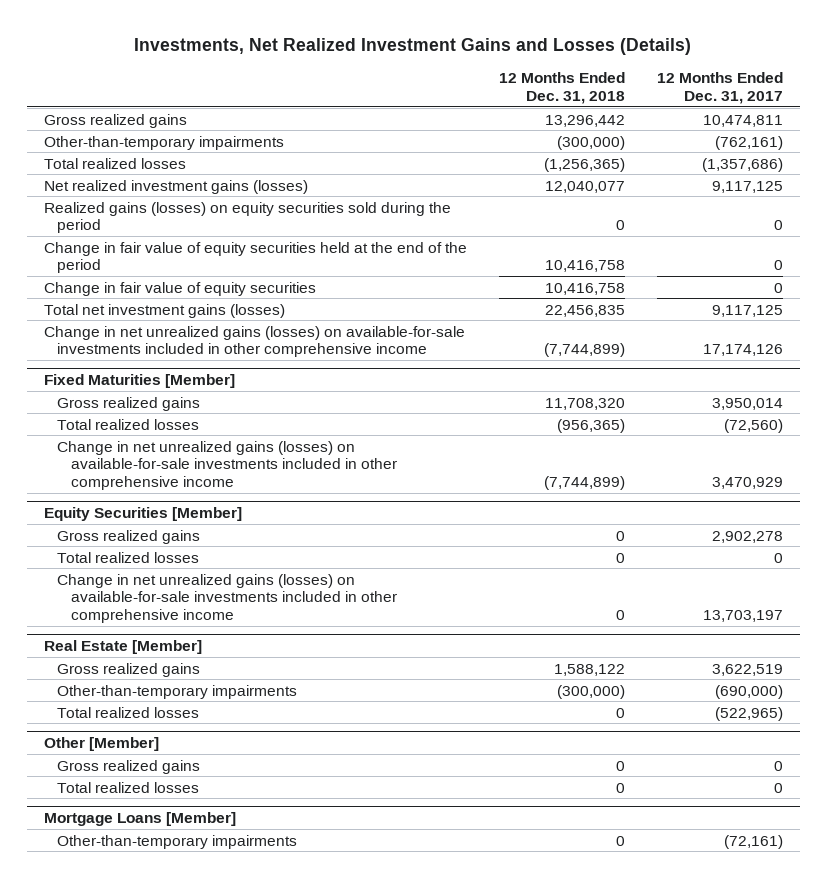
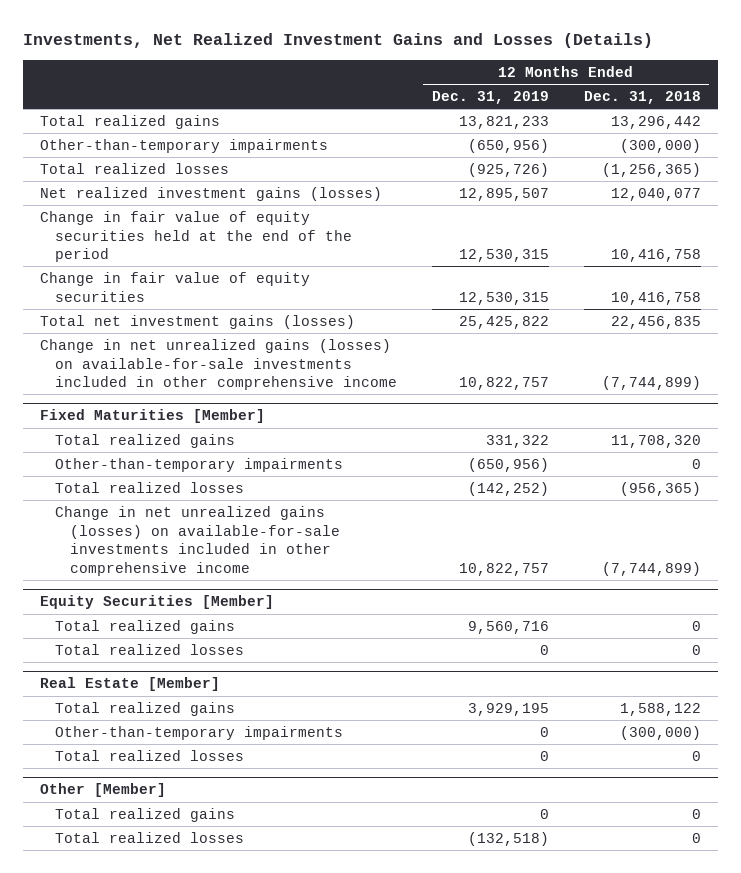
[657,71,784,104] 12 Months Ended Dec. 31, 2017 -> none
none -> [431,91,549,105] Dec. 31, 2019
[43,113,187,128] Gross realized gains -> [40,114,221,129] Total realized gains
[43,201,451,234] Realized gains (losses) on equity securities sold during the period -> none
[57,396,201,411] Gross realized gains -> [55,433,236,448] Total realized gains
none -> [55,457,344,472] Other-than-temporary impairments
[57,529,201,544] Gross realized gains -> [55,619,236,634] Total realized gains
[57,573,397,623] Change in net unrealized gains (losses) on available-for-sale investments included in other comprehensive income -> none
[57,662,201,677] Gross realized gains -> [55,701,236,716] Total realized gains
[57,759,201,774] Gross realized gains -> [55,807,236,822] Total realized gains
[43,812,236,827] Mortgage Loans [Member] -> none
[57,834,298,849] Other-than-temporary impairments -> none

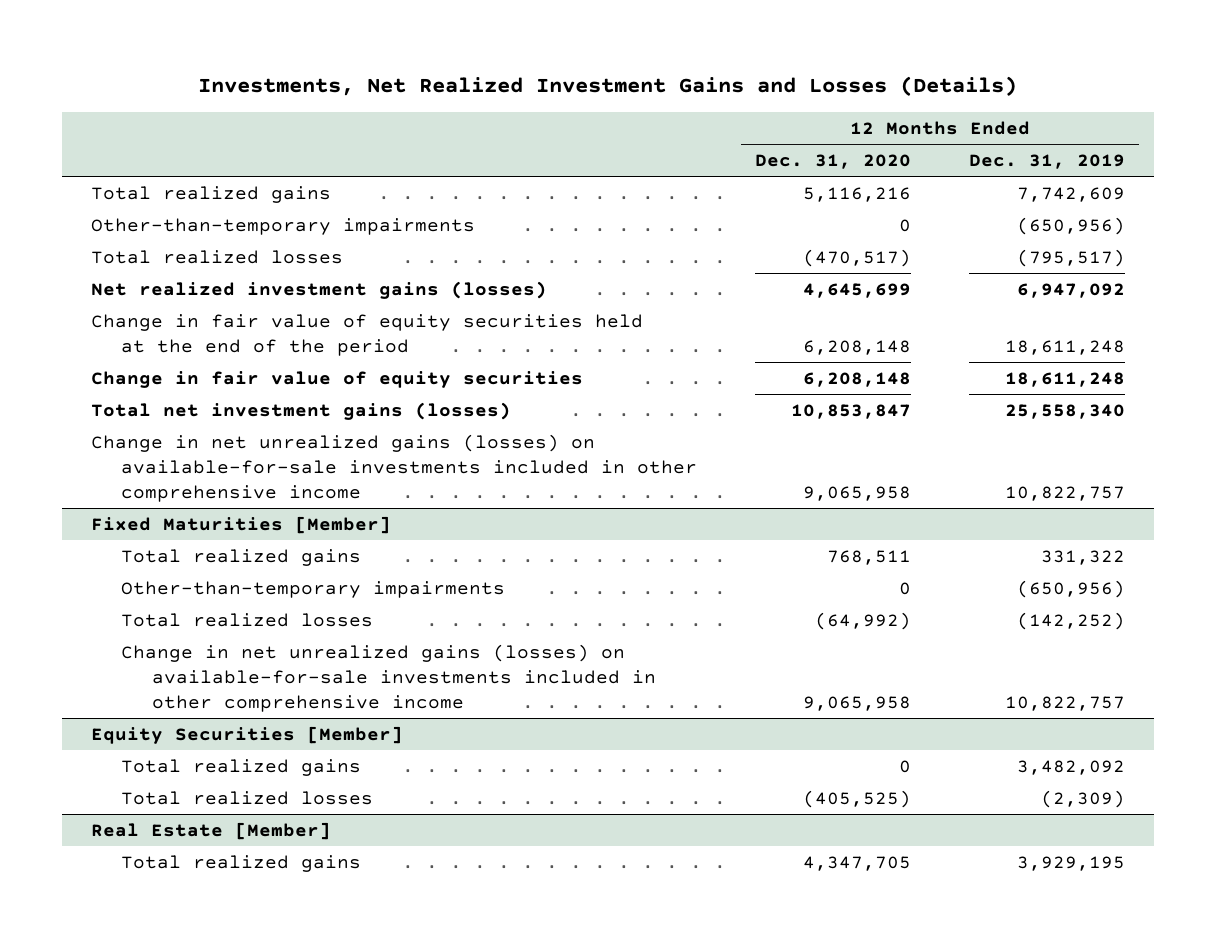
[583,91,701,105] Dec. 31, 2018 -> none
none -> [755,154,912,170] Dec. 31, 2020
[458,115,549,129] 13,821,233 -> [1016,186,1125,202] 7,742,609
[467,162,549,177] (925,726) -> [1016,248,1125,267] (795,517)
[458,187,549,201] 12,895,507 -> [1016,282,1125,298] 6,947,092
[458,249,549,263] 12,530,315 -> [1004,339,1125,355] 18,611,248
[458,291,549,305] 12,530,315 -> [1004,371,1125,387] 18,611,248
[458,315,549,329] 25,425,822 -> [1004,403,1125,419] 25,558,340
[467,620,549,634] 9,560,716 -> [1016,759,1125,775] 3,482,092
[539,644,549,655] 0 -> [1040,789,1125,808] (2,309)
[55,725,344,740] Other-than-temporary impairments -> none
[55,749,245,761] Total realized losses -> none
[40,783,167,798] Other [Member] -> none
[55,807,236,822] Total realized gains -> none
[55,831,245,843] Total realized losses -> none

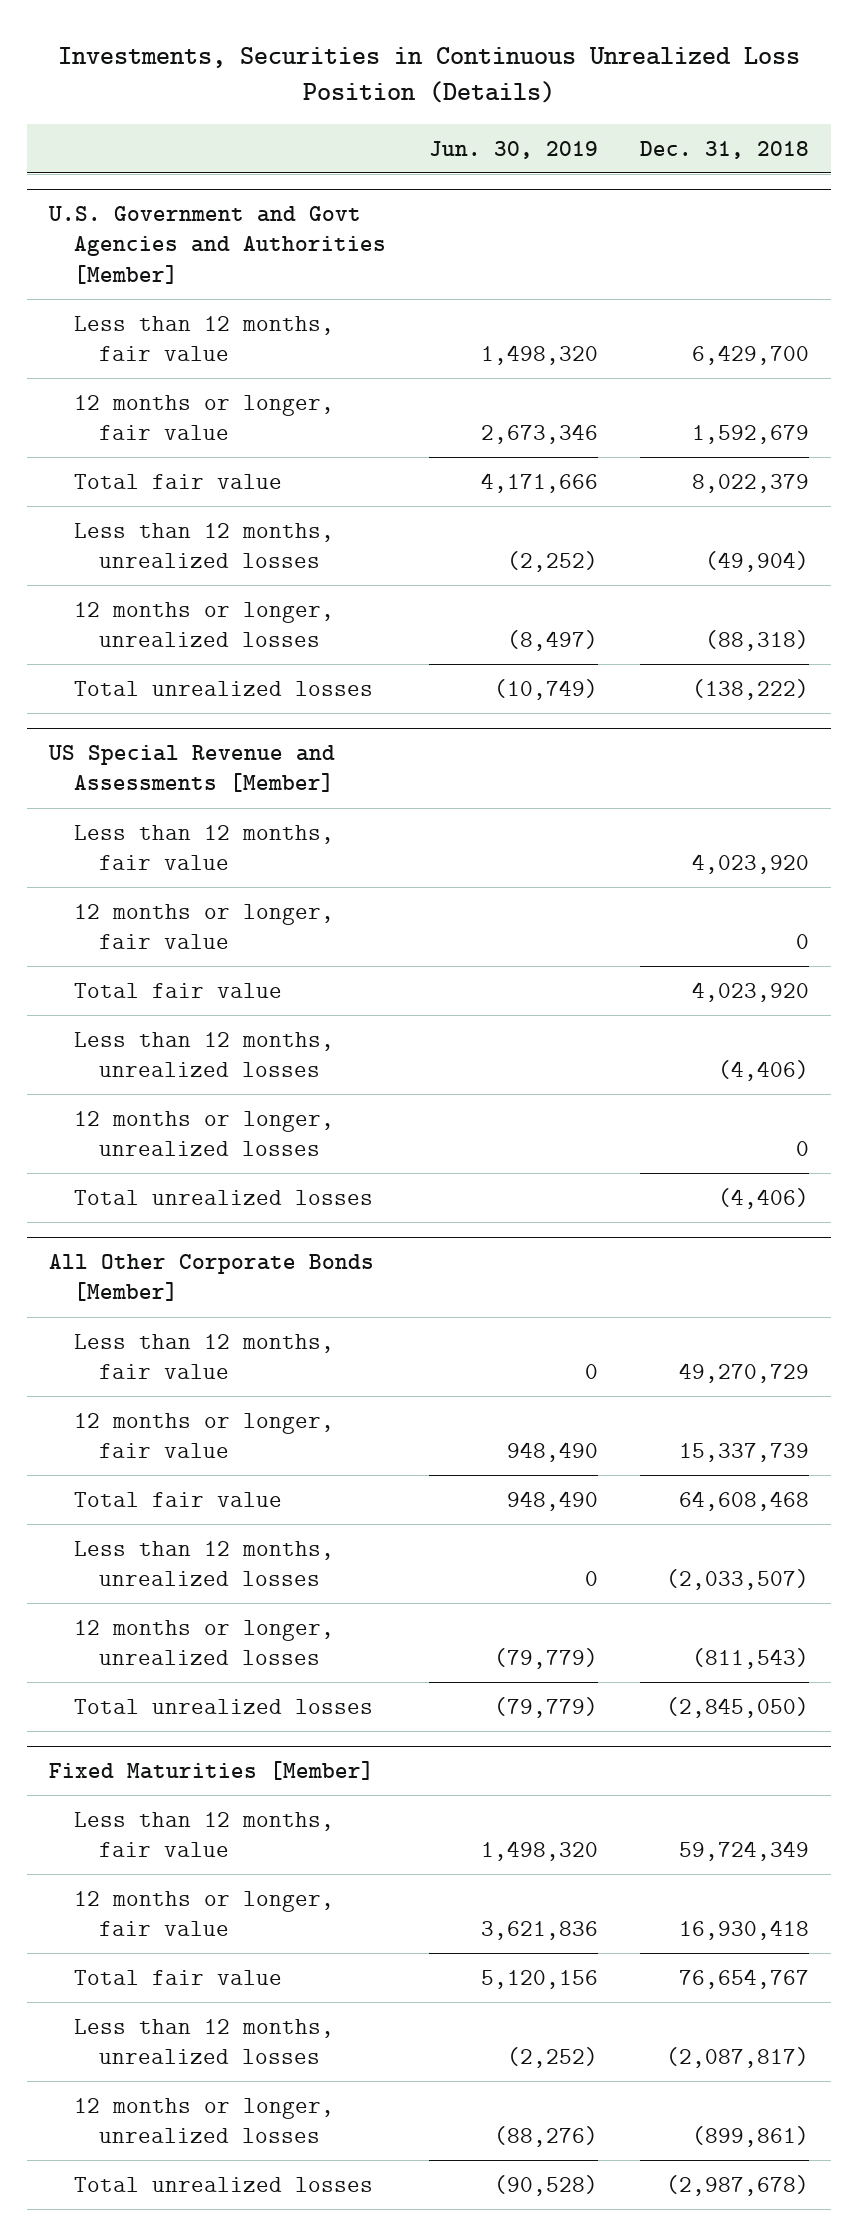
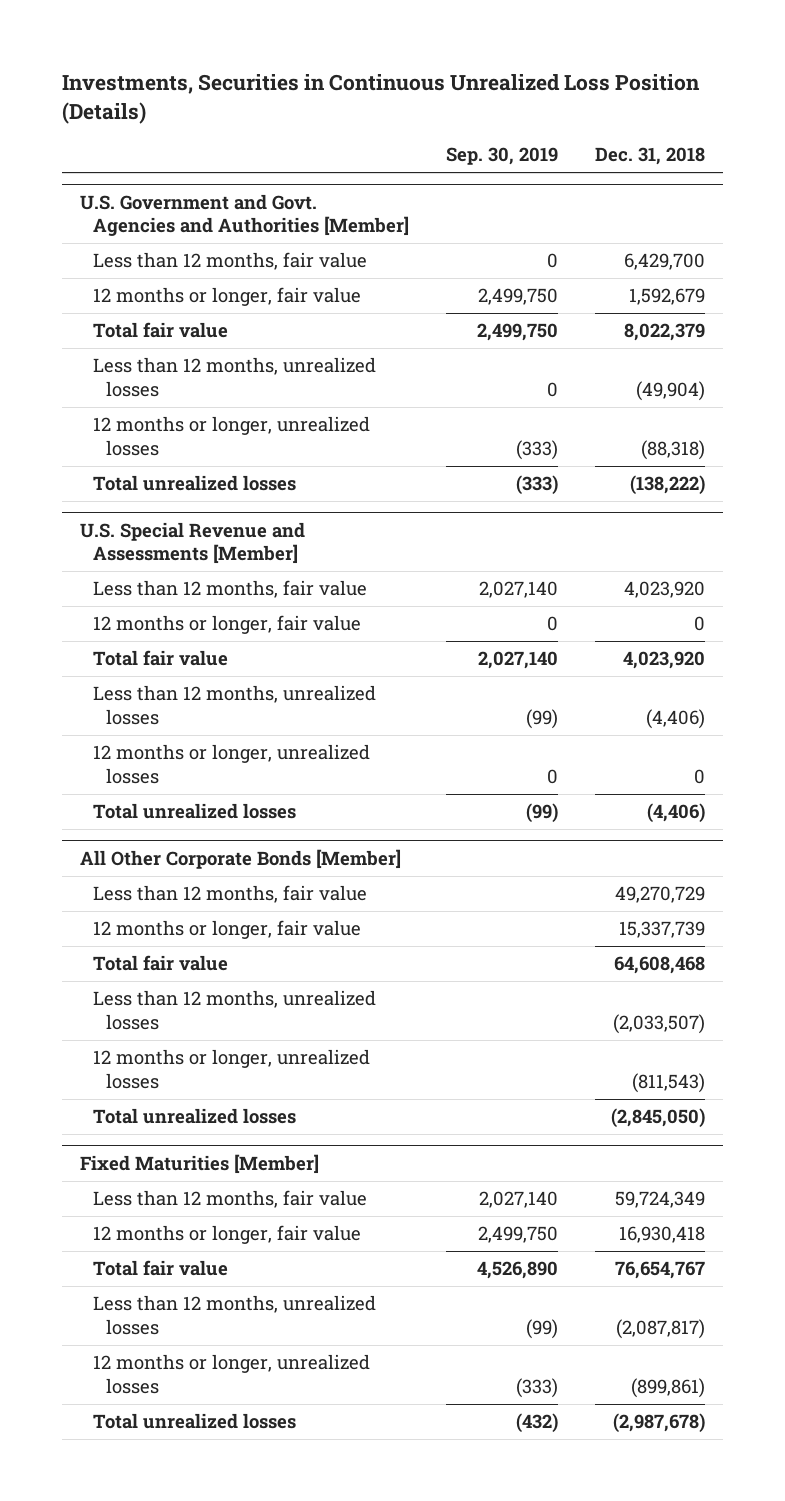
[428,140,598,159] Jun. 30, 2019 -> none
none -> [445,147,558,166] Sep. 30, 2019
[47,205,386,284] U.S. Government and Govt Agencies and Authorities [Member] -> [80,193,410,237] U.S. Government and Govt. Agencies and Authorities [Member]
[47,744,335,793] US Special Revenue and Assessments [Member] -> [80,521,306,565] U.S. Special Revenue and Assessments [Member]

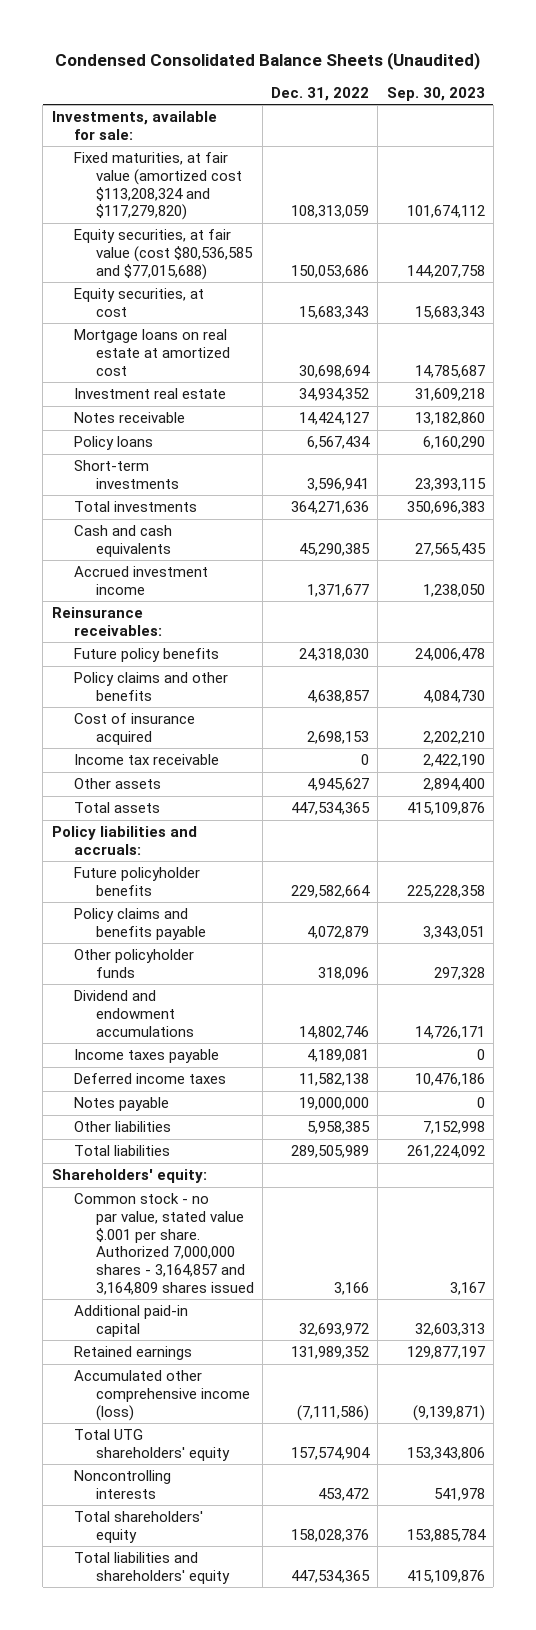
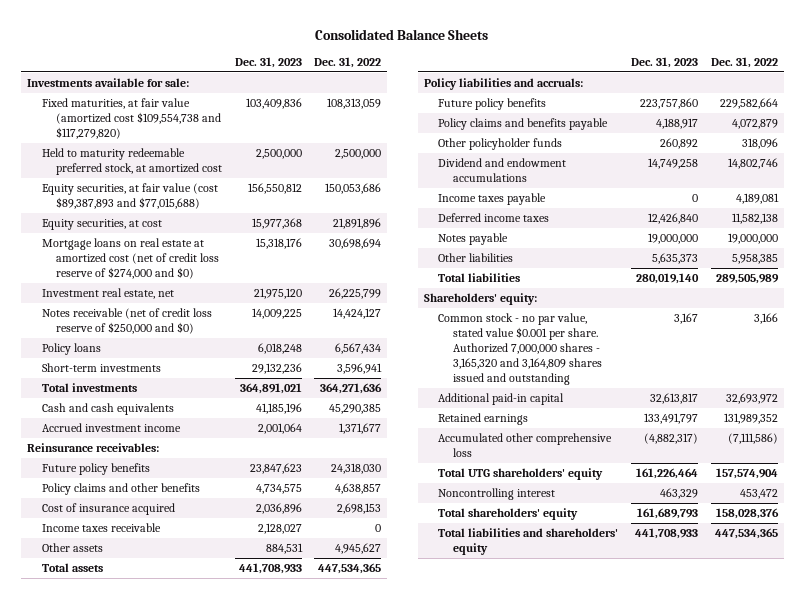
[55,51,481,70] Condensed Consolidated Balance Sheets (Unaudited) -> [315,28,489,40] Consolidated Balance Sheets
[386,86,485,101] Sep. 30, 2023 -> none
none -> [234,57,302,69] Dec. 31, 2023
[51,111,217,140] Investments, available for sale: -> [27,78,190,88] Investments available for sale:
[73,152,242,221] Fixed maturities, at fair value (amortized cost $113,208,324 and $117,279,820) -> [41,98,222,139] Fixed maturities, at fair value (amortized cost $109,554,738 and $117,279,820)
none -> [41,148,223,175] Held to maturity redeemable preferred stock, at amortized cost
[73,229,253,280] Equity securities, at fair value (cost $80,536,585 and $77,015,688) -> [41,183,218,209] Equity securities, at fair value (cost $89,387,893 and $77,015,688)
[299,305,370,319] 15,683,343 -> [332,218,381,230] 21,891,896
[73,329,230,376] Mortgage loans on real estate at amortized cost -> [41,238,220,279] Mortgage loans on real estate at amortized cost (net of credit loss reserve of $274,000 and $0)
[73,388,226,400] Investment real estate -> [41,288,174,300] Investment real estate, net
[299,388,370,402] 34,934,352 -> [328,288,381,300] 26,225,799
[73,412,185,424] Notes receivable -> [41,308,212,334] Notes receivable (net of credit loss reserve of $250,000 and $0)
[73,754,219,766] Income tax receivable -> [41,523,161,533] Income taxes receivable
[73,867,200,896] Future policyholder benefits -> [438,98,547,111] Future policy benefits
[73,1193,254,1295] Common stock - no par value, stated value $.001 per share. Authorized 7,000,000 shares - 3,164,857 and 3,164,809 shares issued -> [438,313,602,385] Common stock - no par value, stated value $0.001 per share. Authorized 7,000,000 shares - 3,165,320 and 3,164,809 shares issued and outstanding
[73,1370,250,1421] Accumulated other comprehensive income (loss) -> [438,433,613,457] Accumulated other comprehensive loss
[73,1470,171,1499] Noncontrolling interests -> [438,488,556,501] Noncontrolling interest

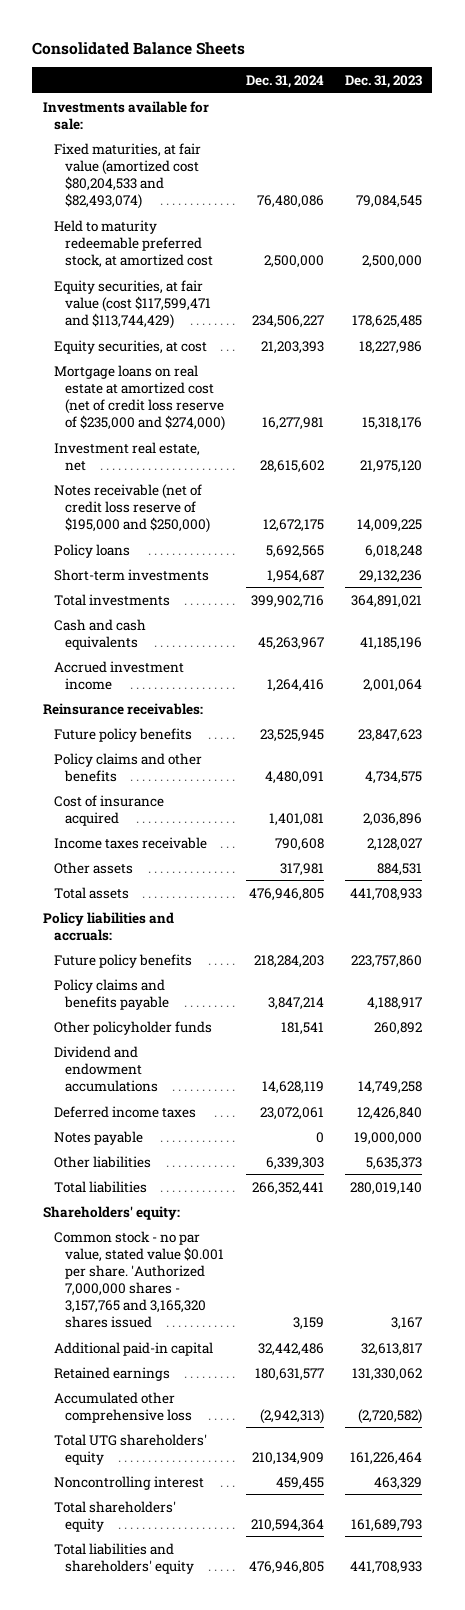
[313,57,381,69] Dec. 31, 2022 -> none
none -> [245,74,324,88] Dec. 31, 2024
[41,98,222,139] Fixed maturities, at fair value (amortized cost $109,554,738 and $117,279,820) -> [53,142,201,210] Fixed maturities, at fair value (amortized cost $80,204,533 and $82,493,074)
[245,98,302,110] 103,409,836 -> [355,195,422,209] 79,084,545
[41,183,218,209] Equity securities, at fair value (cost $89,387,893 and $77,015,688) -> none
none -> [53,279,212,329] Equity securities, at fair value (cost $117,599,471 and $113,744,429)
[251,218,302,230] 15,977,368 -> [358,340,422,354] 18,227,986
[41,238,220,279] Mortgage loans on real estate at amortized cost (net of credit loss reserve of $274,000 and $0) -> [53,364,226,432] Mortgage loans on real estate at amortized cost (net of credit loss reserve of $235,000 and $274,000)
[41,308,212,334] Notes receivable (net of credit loss reserve of $250,000 and $0) -> [53,483,211,533] Notes receivable (net of credit loss reserve of $195,000 and $250,000)
[438,193,547,206] Income taxes payable -> none
[438,313,602,385] Common stock - no par value, stated value $0.001 per share. Authorized 7,000,000 shares - 3,165,320 and 3,164,809 shares issued and outstanding -> [53,1230,225,1329] Common stock - no par value, stated value $0.001 per share. 'Authorized 7,000,000 shares - 3,157,765 and 3,165,320 shares issued
[644,413,699,425] 133,491,797 -> [351,1367,422,1381] 131,330,062
[644,433,699,445] (4,882,317) -> [357,1408,422,1424] (2,720,582)

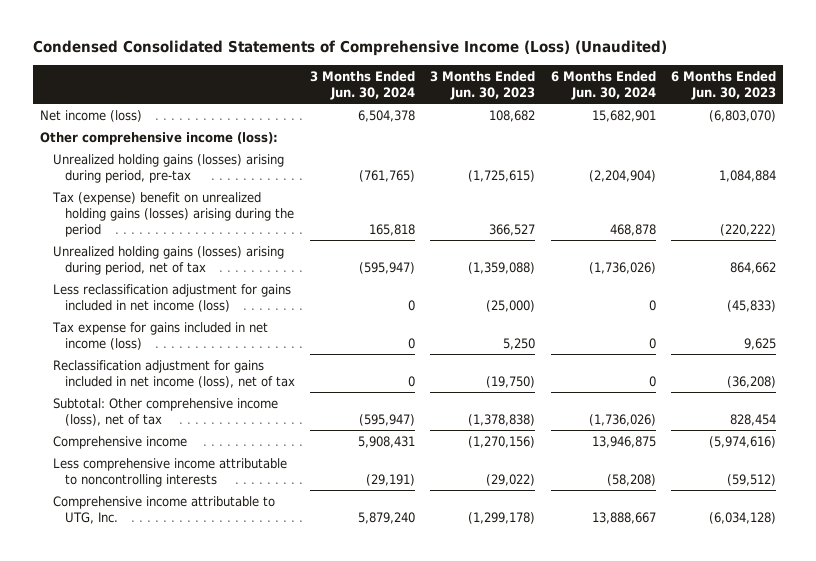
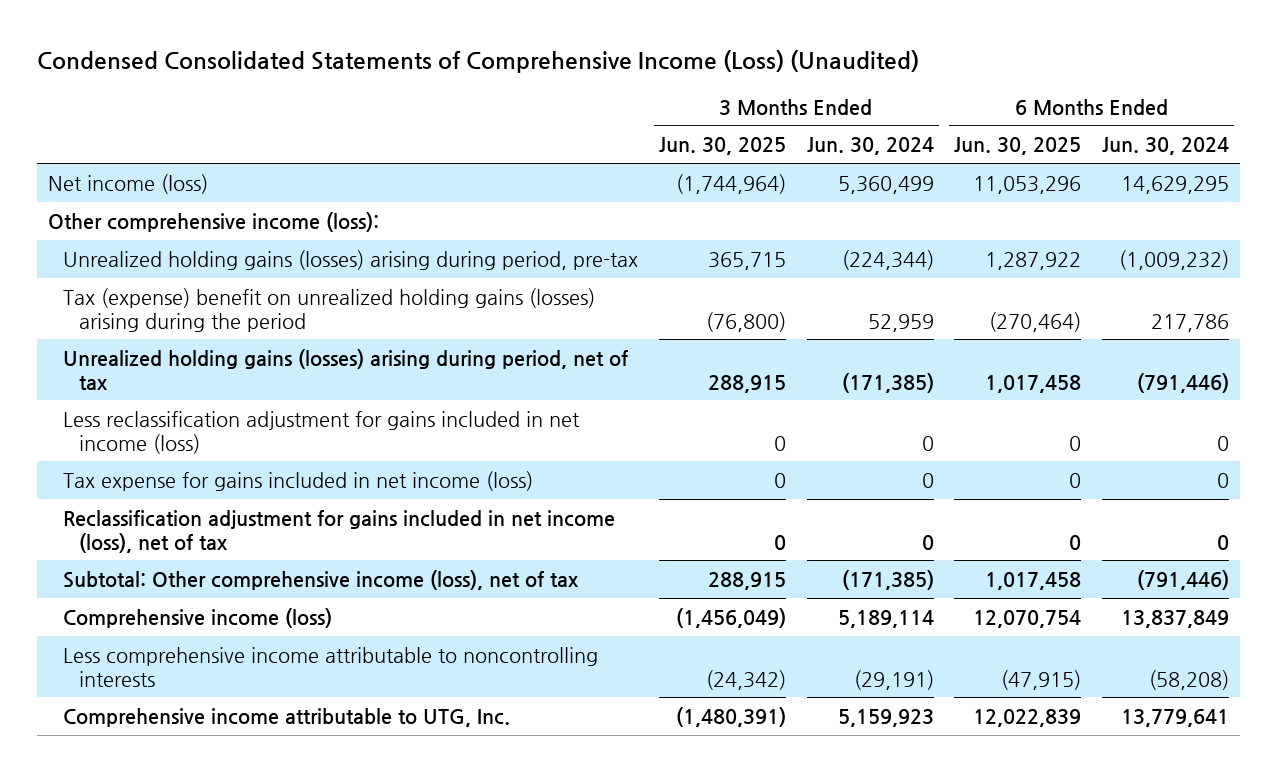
[430,70,536,100] 3 Months Ended Jun. 30, 2023 -> none
[670,70,776,100] 6 Months Ended Jun. 30, 2023 -> none
none -> [659,137,787,156] Jun. 30, 2025
none -> [954,137,1082,156] Jun. 30, 2025
[358,109,416,122] 6,504,378 -> [837,175,934,194] 5,360,499
[591,109,656,122] 15,682,901 -> [1121,175,1230,194] 14,629,295
[359,169,416,182] (761,765) -> [841,249,934,270] (224,344)
[588,169,656,182] (2,204,904) -> [1119,249,1230,270] (1,009,232)
[369,223,416,236] 165,818 -> [867,313,934,332] 52,959
[609,223,656,236] 468,878 -> [1151,313,1230,332] 217,786
[359,261,416,274] (595,947) -> [841,372,934,393] (171,385)
[588,261,656,274] (1,736,026) -> [1137,372,1230,393] (791,446)
[359,413,416,426] (595,947) -> [841,569,934,590] (171,385)
[588,413,656,426] (1,736,026) -> [1137,569,1230,590] (791,446)
[52,435,187,449] Comprehensive income -> [63,607,333,628] Comprehensive income (loss)
[358,435,416,448] 5,908,431 -> [837,609,934,628] 5,189,114
[591,435,656,448] 13,946,875 -> [1121,609,1230,628] 13,837,849
[358,511,416,524] 5,879,240 -> [837,708,934,727] 5,159,923
[591,511,656,524] 13,888,667 -> [1121,708,1230,727] 13,779,641

